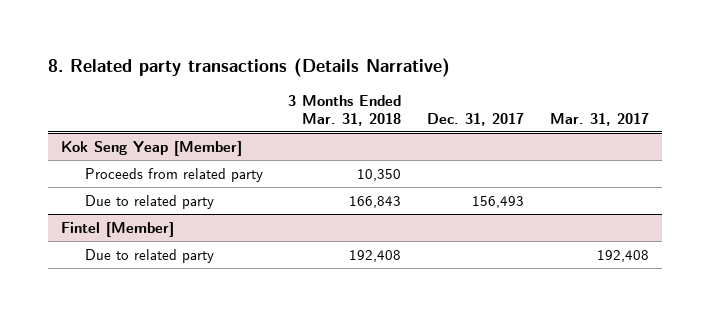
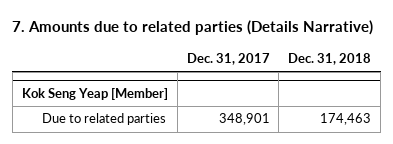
[48,57,451,77] 8. Related party transactions (Details Narrative) -> [12,20,374,36] 7. Amounts due to related parties (Details Narrative)
[288,94,402,126] 3 Months Ended Mar. 31, 2018 -> none
[550,112,650,126] Mar. 31, 2017 -> none
none -> [288,52,372,65] Dec. 31, 2018
[84,167,263,182] Proceeds from related party -> none
[61,221,175,237] Fintel [Member] -> none
[84,248,214,263] Due to related party -> none
[84,194,214,209] Due to related party -> [41,113,166,126] Due to related parties
[472,195,525,208] 156,493 -> [218,113,270,126] 348,901

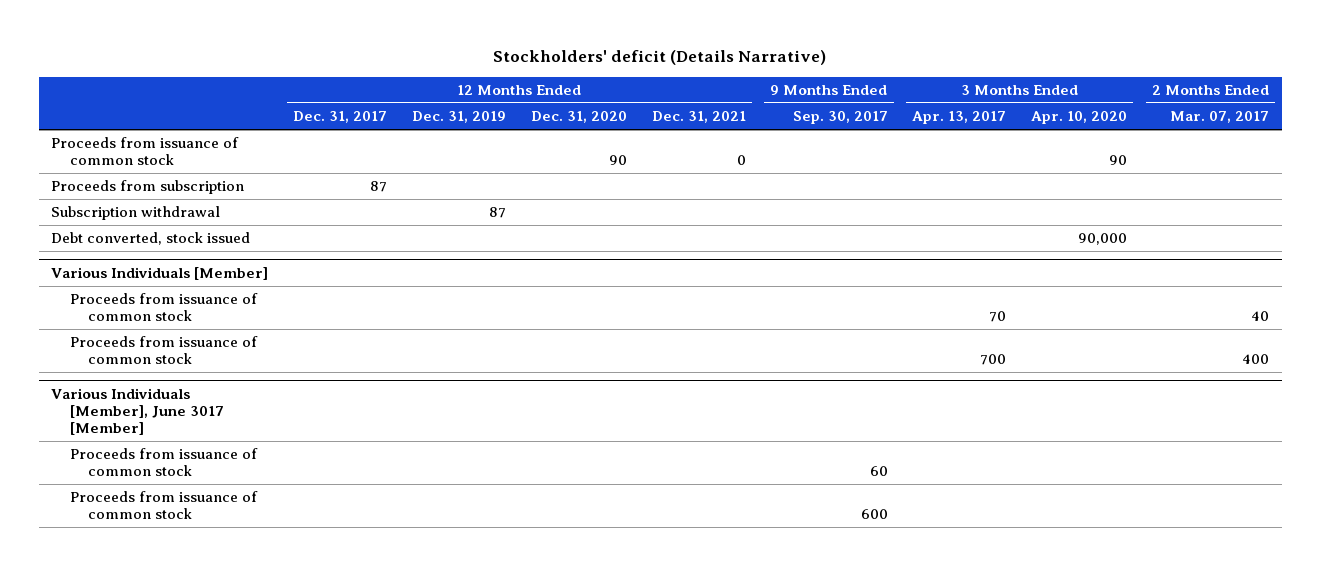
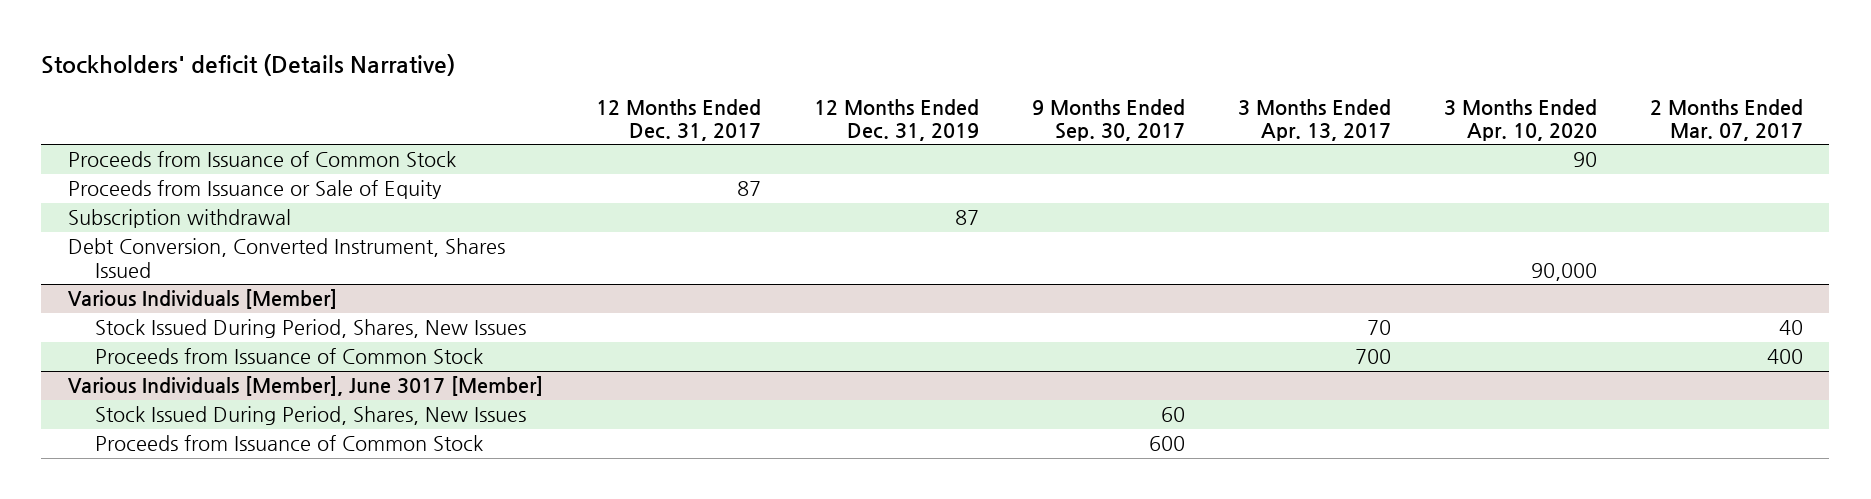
[530,111,627,124] Dec. 31, 2020 -> none
[651,111,746,124] Dec. 31, 2021 -> none
[51,137,240,166] Proceeds from issuance of common stock -> [67,151,456,168] Proceeds from Issuance of Common Stock
[51,180,245,195] Proceeds from subscription -> [67,180,442,200] Proceeds from Issuance or Sale of Equity
[51,232,251,246] Debt converted, stock issued -> [67,238,505,278] Debt Conversion, Converted Instrument, Shares Issued
[69,293,258,322] Proceeds from issuance of common stock -> [95,319,527,339] Stock Issued During Period, Shares, New Issues
[69,336,258,365] Proceeds from issuance of common stock -> [95,348,484,365] Proceeds from Issuance of Common Stock
[69,448,258,477] Proceeds from issuance of common stock -> [95,406,527,426] Stock Issued During Period, Shares, New Issues
[69,491,258,520] Proceeds from issuance of common stock -> [95,435,484,452] Proceeds from Issuance of Common Stock

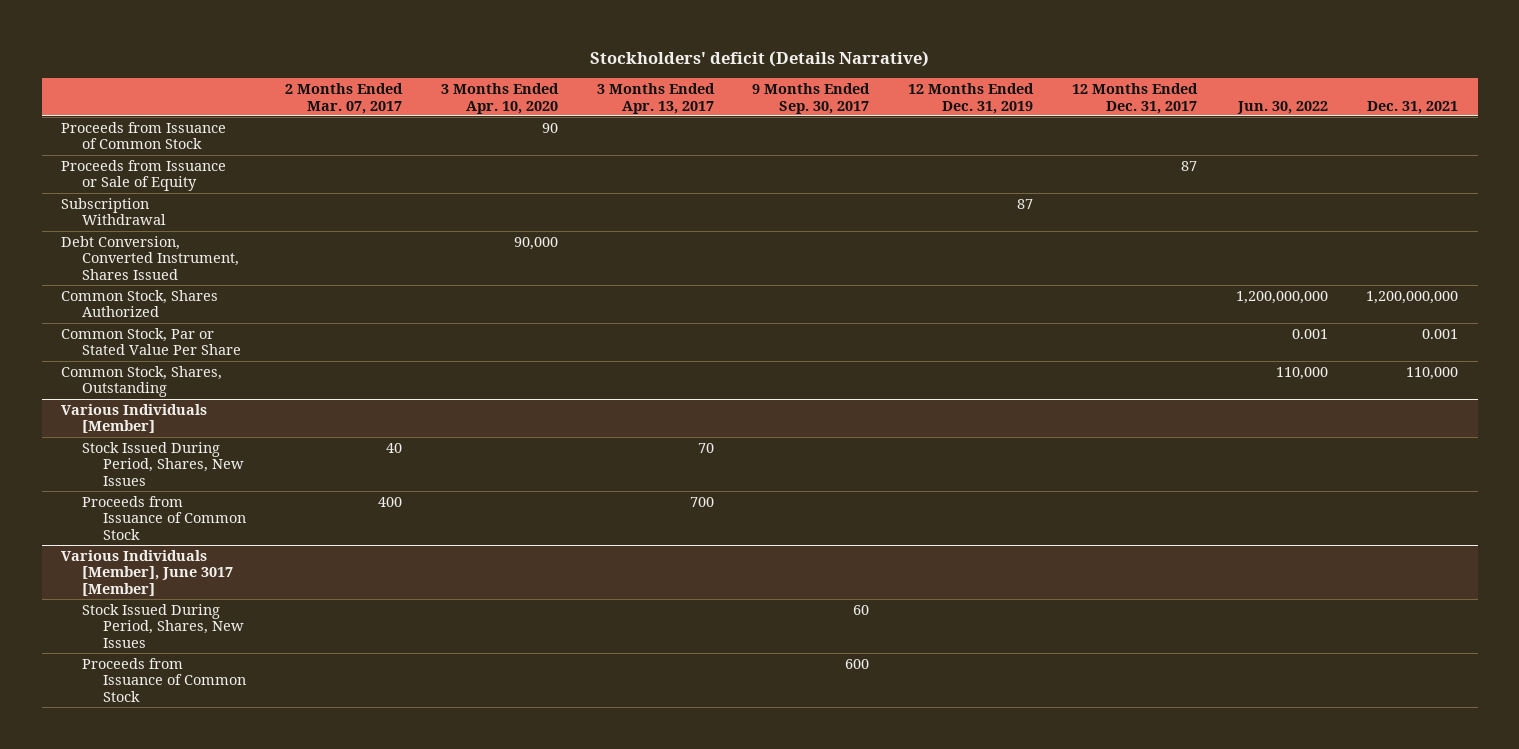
none -> [1236,100,1328,114] Jun. 30, 2022
none -> [1367,100,1459,114] Dec. 31, 2021
[67,209,291,229] Subscription withdrawal -> [60,197,167,226] Subscription Withdrawal
none -> [60,289,218,318] Common Stock, Shares Authorized
none -> [60,327,242,356] Common Stock, Par or Stated Value Per Share
none -> [60,365,222,398] Common Stock, Shares, Outstanding

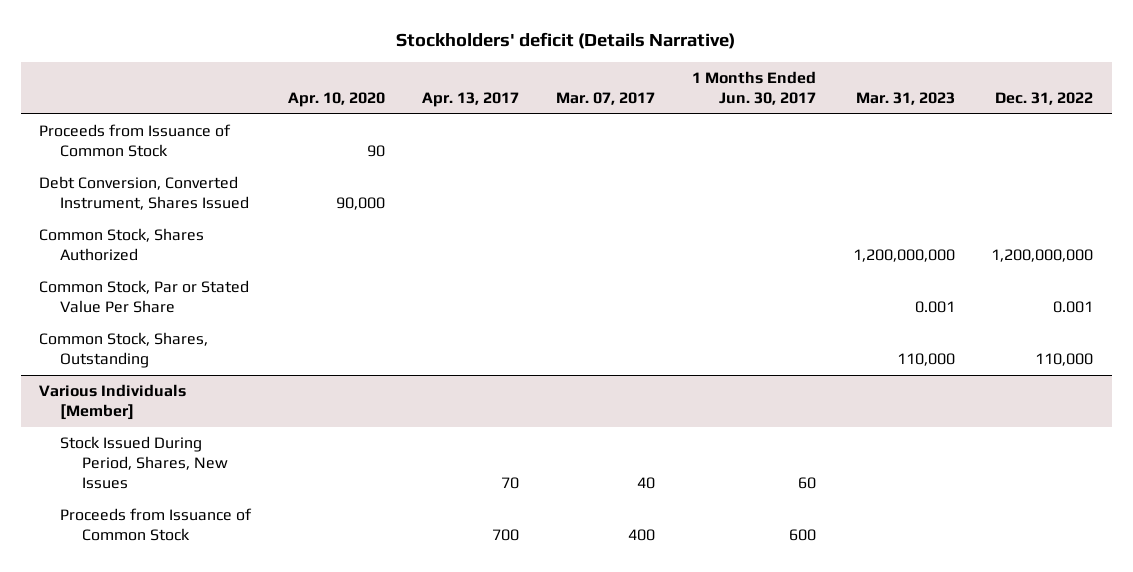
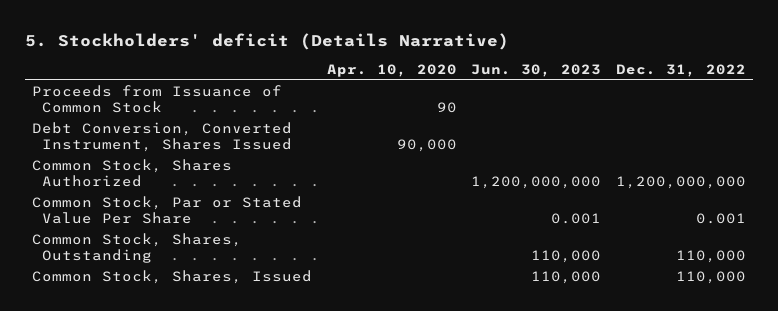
[396,31,736,49] Stockholders' deficit (Details Narrative) -> [25,32,510,50] 5. Stockholders' deficit (Details Narrative)
[422,91,520,107] Apr. 13, 2017 -> none
[555,91,655,105] Mar. 07, 2017 -> none
[691,70,816,105] 1 Months Ended Jun. 30, 2017 -> none
[855,91,955,105] Mar. 31, 2023 -> none
none -> [471,64,602,78] Jun. 30, 2023
[39,384,187,421] Various Individuals [Member] -> none
[60,436,228,490] Stock Issued During Period, Shares, New Issues -> none
[60,508,253,542] Proceeds from Issuance of Common Stock -> none
none -> [32,269,313,284] Common Stock, Shares, Issued

